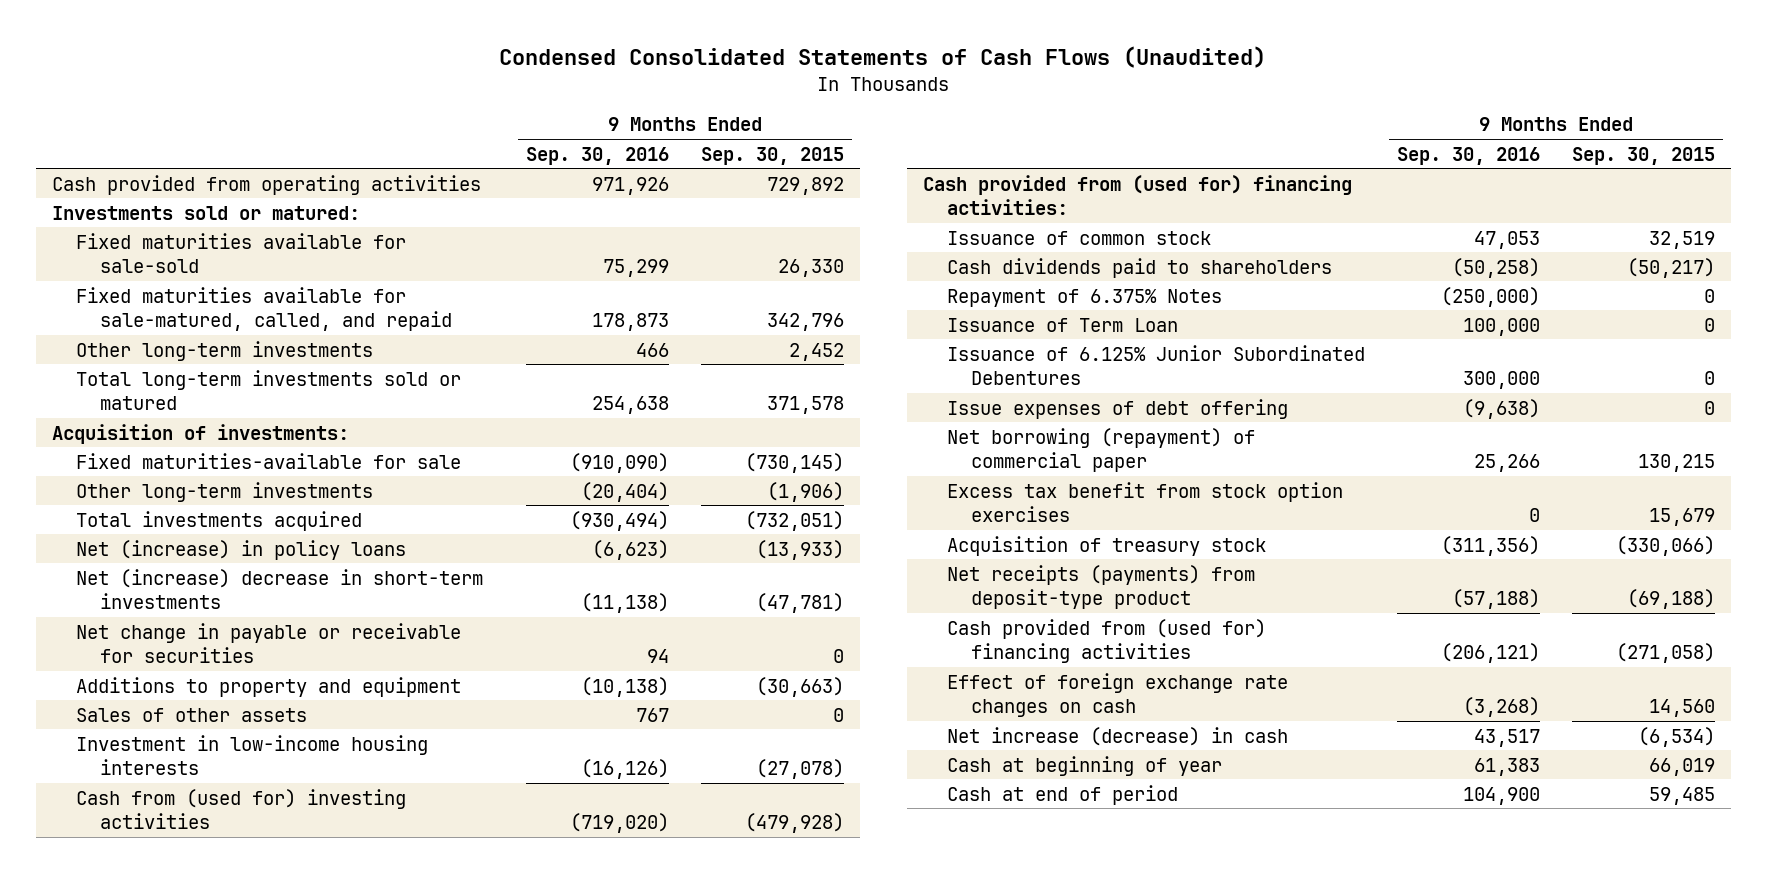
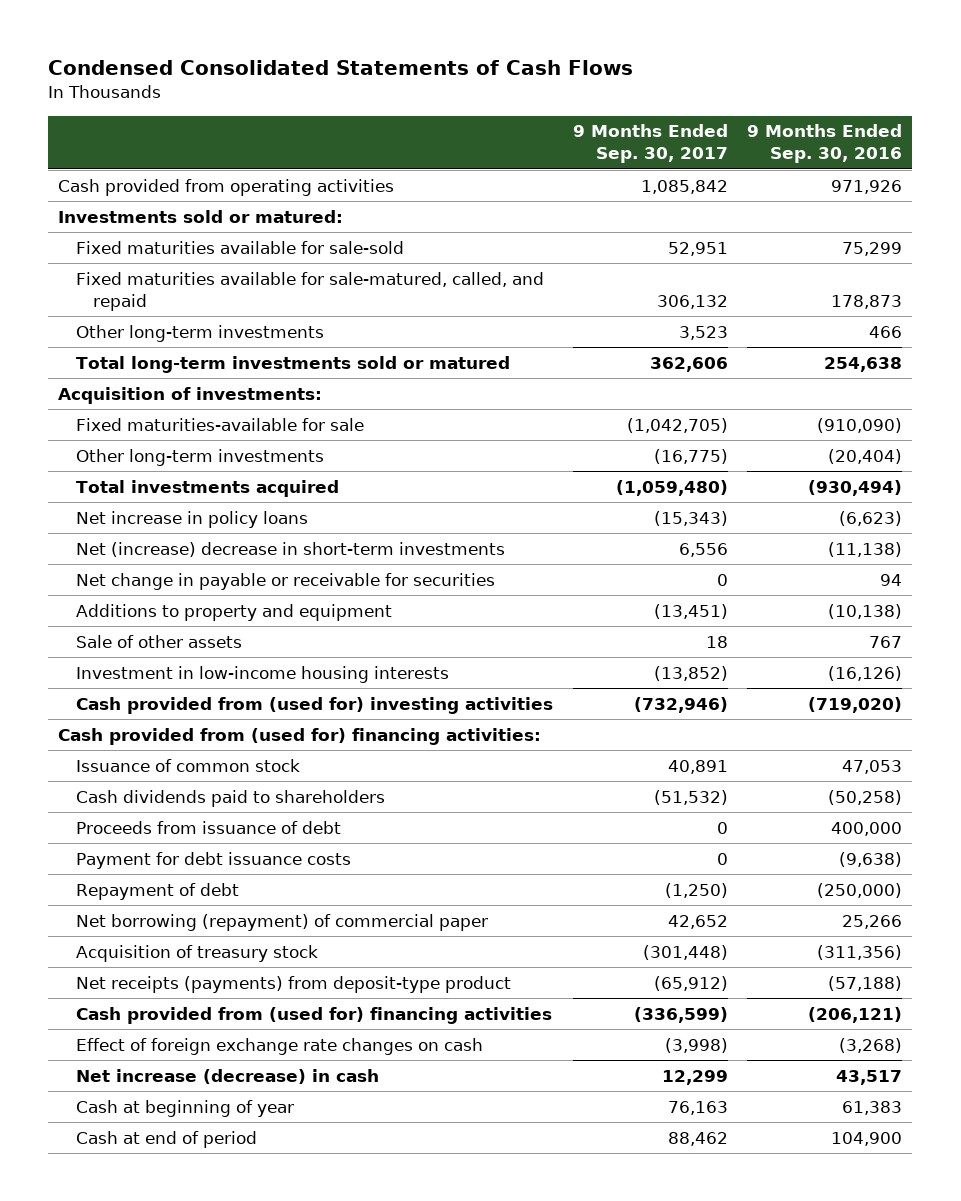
[499,46,1267,69] Condensed Consolidated Statements of Cash Flows (Unaudited) -> [48,60,634,76] Condensed Consolidated Statements of Cash Flows
[700,146,844,165] Sep. 30, 2015 -> none
none -> [572,124,728,164] 9 Months Ended Sep. 30, 2017
[75,539,406,560] Net (increase) in policy loans -> [75,510,308,528] Net increase in policy loans
[75,707,307,722] Sales of other assets -> [75,634,242,648] Sale of other assets
[75,788,406,829] Cash from (used for) investing activities -> [75,696,553,714] Cash provided from (used for) investing activities
[947,288,1223,307] Repayment of 6.375% Notes -> none
[947,317,1179,332] Issuance of Term Loan -> none
[947,344,1366,385] Issuance of 6.125% Junior Subordinated Debentures -> none
none -> [75,820,341,834] Proceeds from issuance of debt
[947,398,1289,419] Issue expenses of debt offering -> [75,851,351,869] Payment for debt issuance costs
none -> [75,882,239,900] Repayment of debt
[947,481,1344,522] Excess tax benefit from stock option exercises -> none

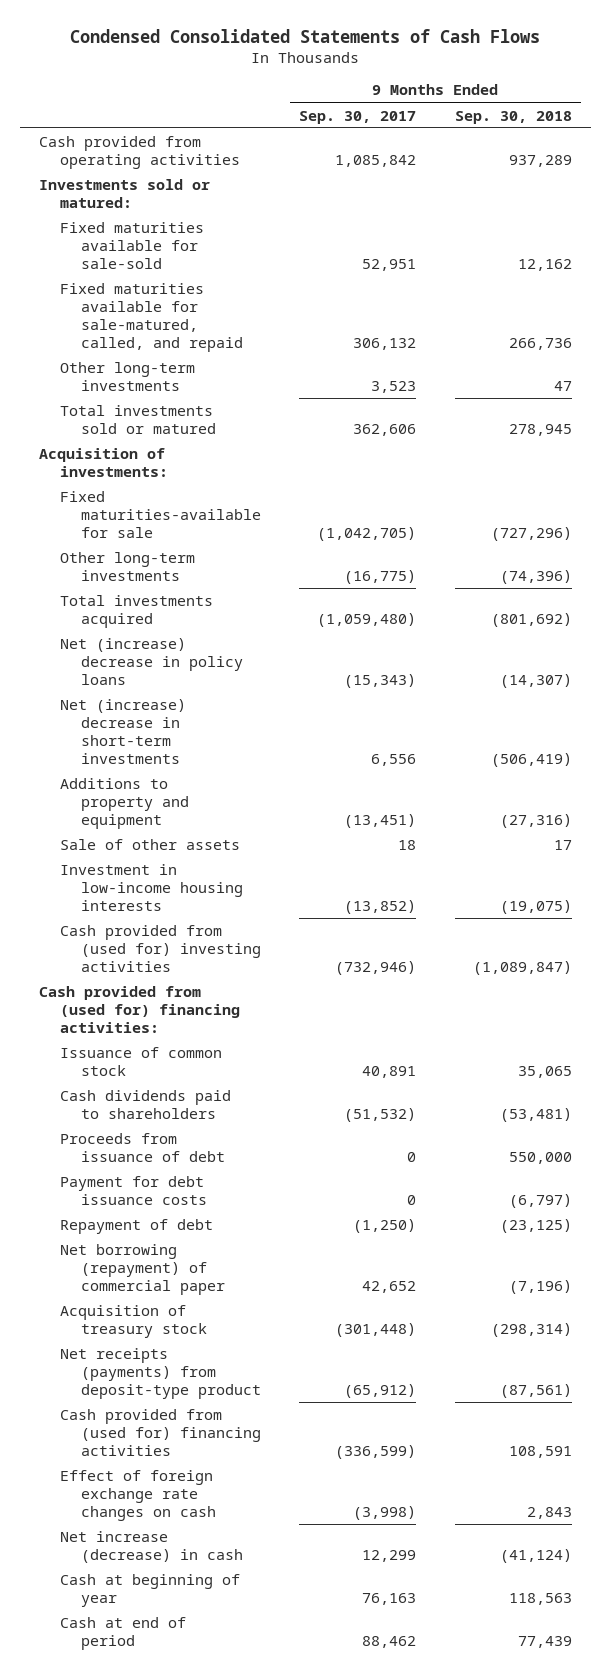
[747,124,903,164] 9 Months Ended Sep. 30, 2016 -> none
none -> [454,110,572,124] Sep. 30, 2018
[75,355,510,373] Total long-term investments sold or matured -> [59,404,216,434] Total investments sold or matured
[75,510,308,528] Net increase in policy loans -> [59,637,243,685] Net (increase) decrease in policy loans
[75,572,495,590] Net change in payable or receivable for securities -> none

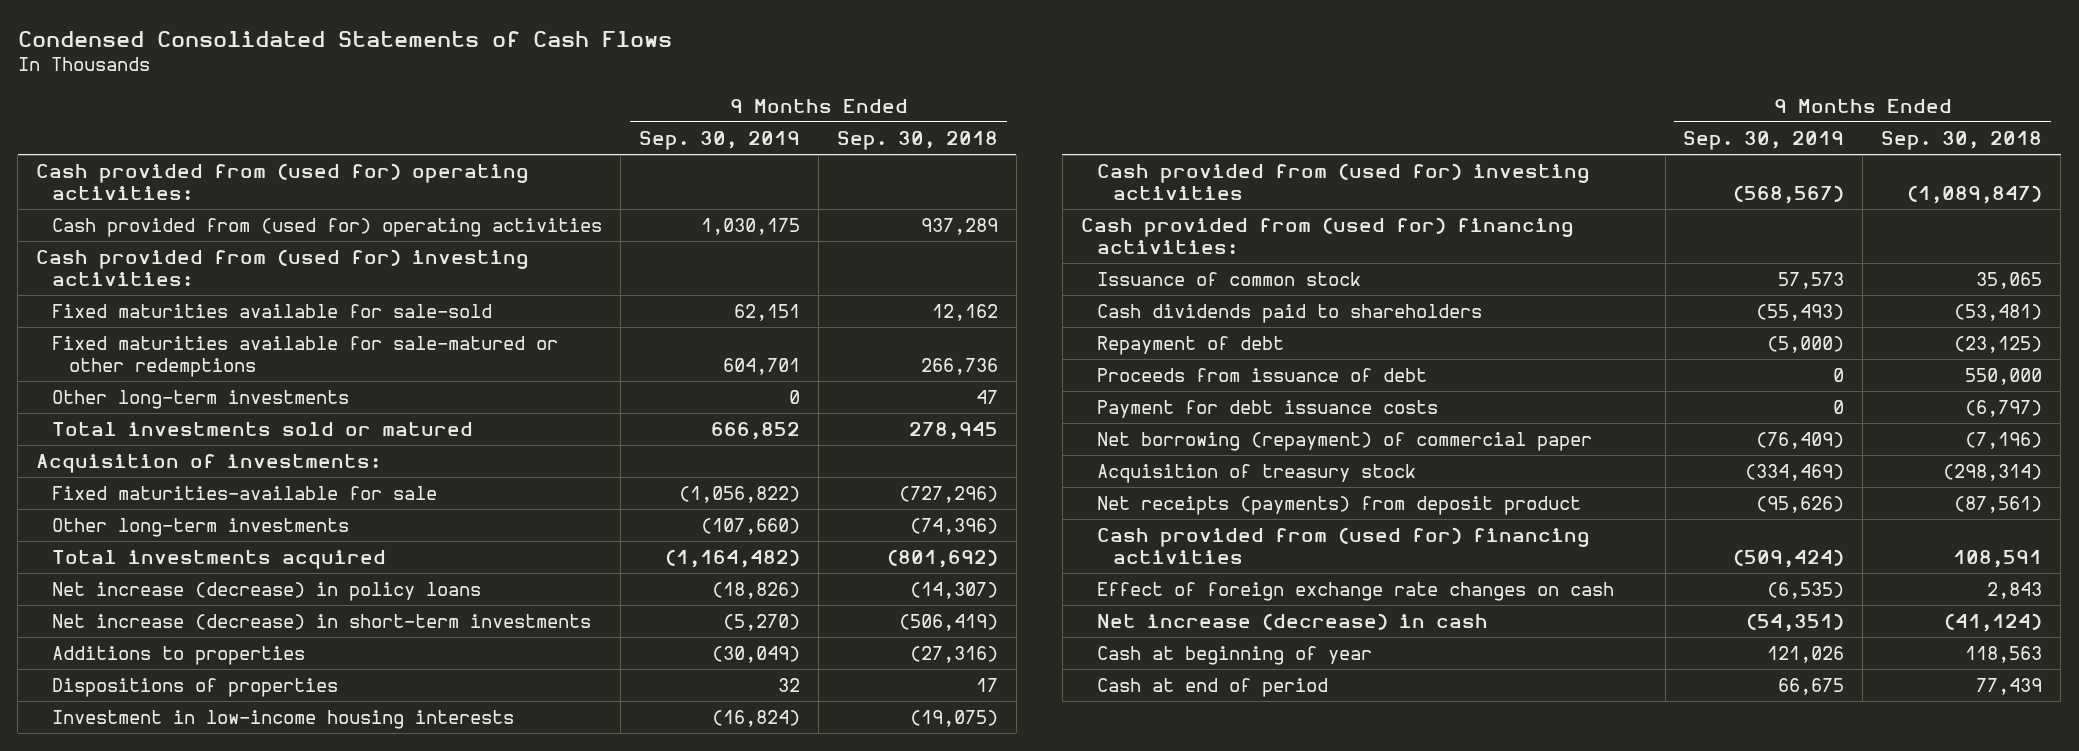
[299,110,417,124] Sep. 30, 2017 -> none
none -> [639,130,801,150] Sep. 30, 2019
[39,178,211,208] Investments sold or matured: -> none
none -> [36,163,530,201] Cash provided from (used for) operating activities:
[39,135,240,169] Cash provided from operating activities -> [52,218,603,238] Cash provided from (used for) operating activities
none -> [36,249,530,287] Cash provided from (used for) investing activities:
[59,282,243,352] Fixed maturities available for sale-matured, called, and repaid -> [52,336,559,378] Fixed maturities available for sale-matured or other redemptions
[59,637,243,685] Net (increase) decrease in policy loans -> [52,582,482,602] Net increase (decrease) in policy loans
[59,698,186,764] Net (increase) decrease in short-term investments -> [52,614,592,631] Net increase (decrease) in short-term investments
[59,777,189,829] Additions to property and equipment -> [52,646,306,666] Additions to properties
[59,838,240,850] Sale of other assets -> [52,678,339,698] Dispositions of properties
[59,1218,213,1234] Repayment of debt -> [1096,336,1284,356] Repayment of debt
[59,1347,261,1399] Net receipts (payments) from deposit-type product -> [1096,496,1581,516] Net receipts (payments) from deposit product

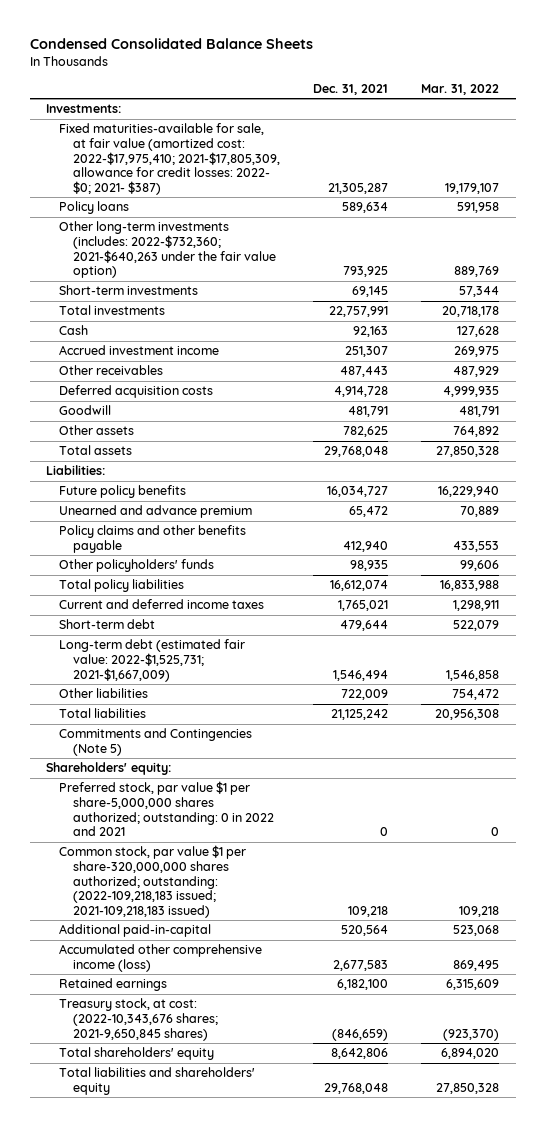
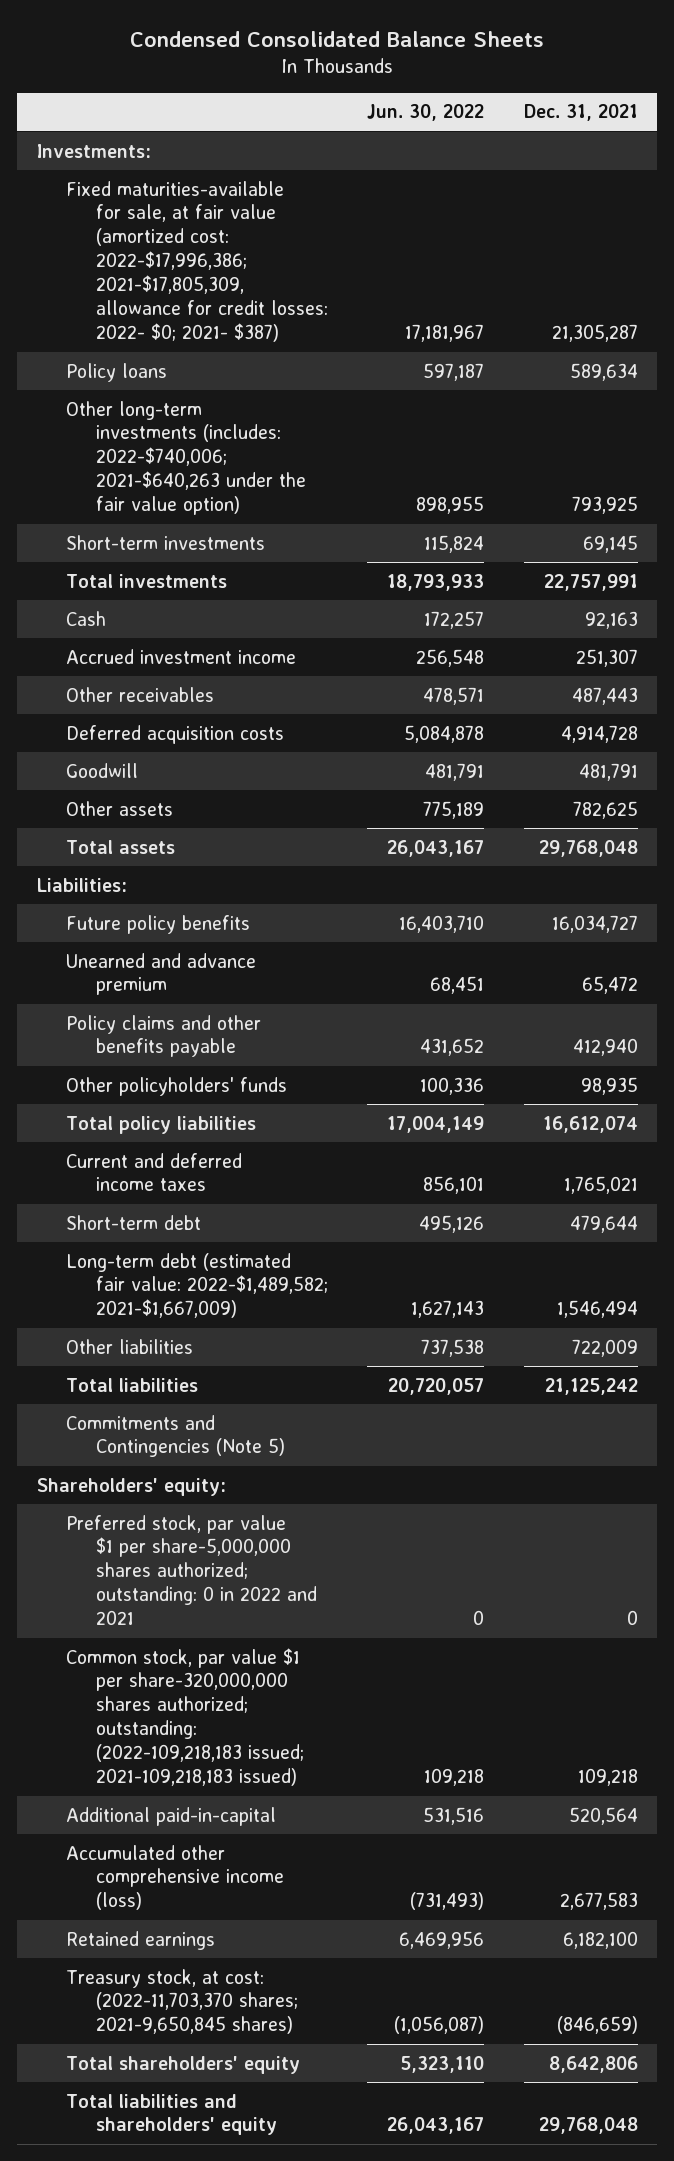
[421,83,500,95] Mar. 31, 2022 -> none
none -> [367,104,485,122] Jun. 30, 2022
[59,123,280,195] Fixed maturities-available for sale, at fair value (amortized cost: 2022-$17,975,410; 2021-$17,805,309, allowance for credit losses: 2022- $0; 2021- $387) -> [66,180,329,343] Fixed maturities-available for sale, at fair value (amortized cost: 2022-$17,996,386; 2021-$17,805,309, allowance for credit losses: 2022- $0; 2021- $387)
[59,221,276,279] Other long-term investments (includes: 2022-$732,360; 2021-$640,263 under the fair value option) -> [66,400,307,516] Other long-term investments (includes: 2022-$740,006; 2021-$640,263 under the fair value option)
[59,639,246,682] Long-term debt (estimated fair value: 2022-$1,525,731; 2021-$1,667,009) -> [66,1252,329,1319] Long-term debt (estimated fair value: 2022-$1,489,582; 2021-$1,667,009)
[59,998,218,1041] Treasury stock, at cost: (2022-10,343,676 shares; 2021-9,650,845 shares) -> [66,1968,299,2035] Treasury stock, at cost: (2022-11,703,370 shares; 2021-9,650,845 shares)

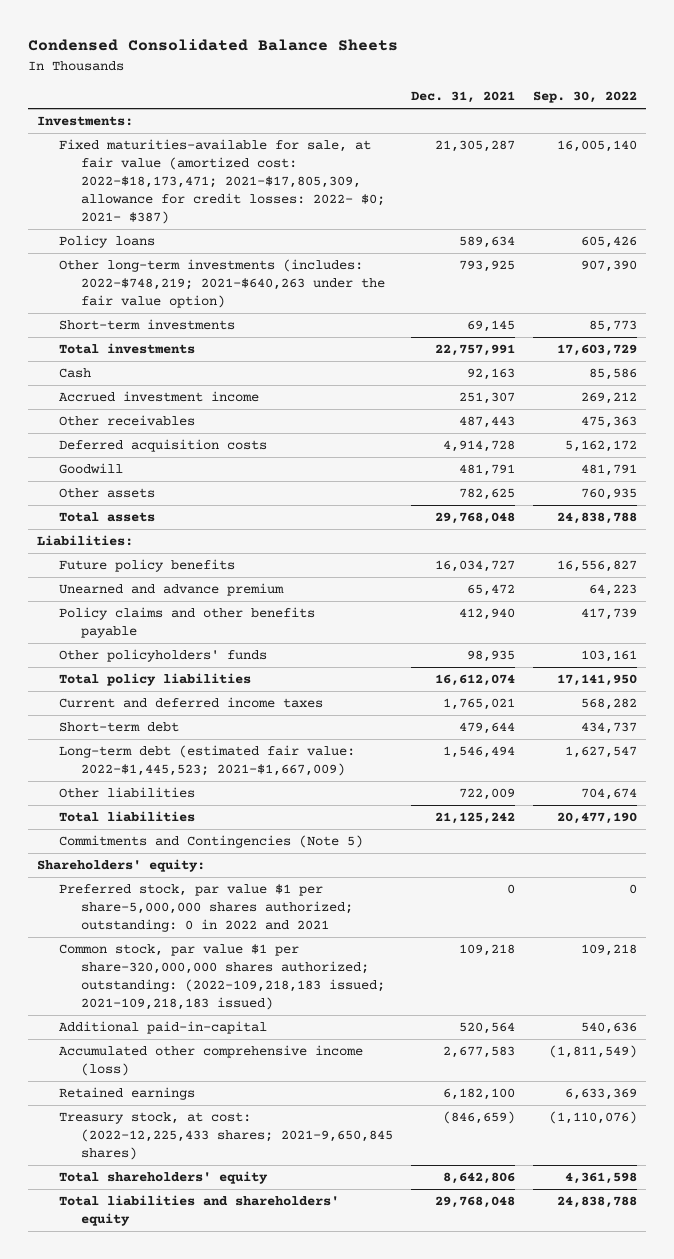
[367,104,485,122] Jun. 30, 2022 -> none
none -> [532,90,637,103] Sep. 30, 2022
[66,180,329,343] Fixed maturities-available for sale, at fair value (amortized cost: 2022-$17,996,386; 2021-$17,805,309, allowance for credit losses: 2022- $0; 2021- $387) -> [59,139,385,225] Fixed maturities-available for sale, at fair value (amortized cost: 2022-$18,173,471; 2021-$17,805,309, allowance for credit losses: 2022- $0; 2021- $387)
[66,400,307,516] Other long-term investments (includes: 2022-$740,006; 2021-$640,263 under the fair value option) -> [59,259,385,309] Other long-term investments (includes: 2022-$748,219; 2021-$640,263 under the fair value option)
[66,1252,329,1319] Long-term debt (estimated fair value: 2022-$1,489,582; 2021-$1,667,009) -> [59,745,356,777] Long-term debt (estimated fair value: 2022-$1,445,523; 2021-$1,667,009)
[66,1968,299,2035] Treasury stock, at cost: (2022-11,703,370 shares; 2021-9,650,845 shares) -> [59,1112,393,1161] Treasury stock, at cost: (2022-12,225,433 shares; 2021-9,650,845 shares)

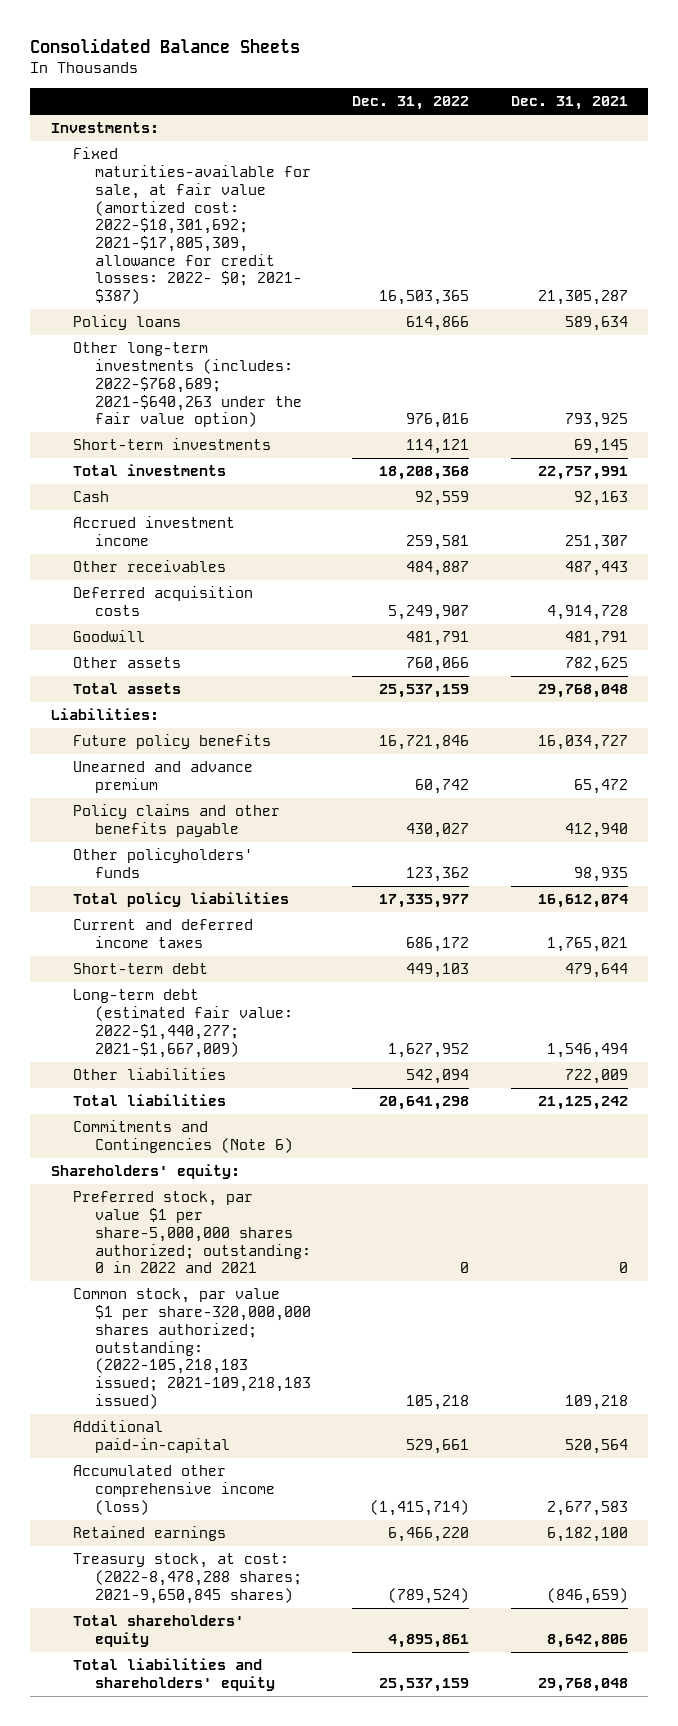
[28,39,399,52] Condensed Consolidated Balance Sheets -> [29,37,300,53] Consolidated Balance Sheets
[532,90,637,103] Sep. 30, 2022 -> none
none -> [352,96,470,111] Dec. 31, 2022
[59,139,385,225] Fixed maturities-available for sale, at fair value (amortized cost: 2022-$18,173,471; 2021-$17,805,309, allowance for credit losses: 2022- $0; 2021- $387) -> [72,147,311,305] Fixed maturities-available for sale, at fair value (amortized cost: 2022-$18,301,692; 2021-$17,805,309, allowance for credit losses: 2022- $0; 2021- $387)
[59,259,385,309] Other long-term investments (includes: 2022-$748,219; 2021-$640,263 under the fair value option) -> [72,342,302,428] Other long-term investments (includes: 2022-$768,689; 2021-$640,263 under the fair value option)
[59,745,356,777] Long-term debt (estimated fair value: 2022-$1,445,523; 2021-$1,667,009) -> [72,989,293,1058] Long-term debt (estimated fair value: 2022-$1,440,277; 2021-$1,667,009)
[59,835,364,849] Commitments and Contingencies (Note 5) -> [72,1120,293,1154] Commitments and Contingencies (Note 6)
[59,944,385,1011] Common stock, par value $1 per share-320,000,000 shares authorized; outstanding: (2022-109,218,183 issued; 2021-109,218,183 issued) -> [72,1288,311,1409] Common stock, par value $1 per share-320,000,000 shares authorized; outstanding: (2022-105,218,183 issued; 2021-109,218,183 issued)
[59,1112,393,1161] Treasury stock, at cost: (2022-12,225,433 shares; 2021-9,650,845 shares) -> [72,1553,302,1604] Treasury stock, at cost: (2022-8,478,288 shares; 2021-9,650,845 shares)

